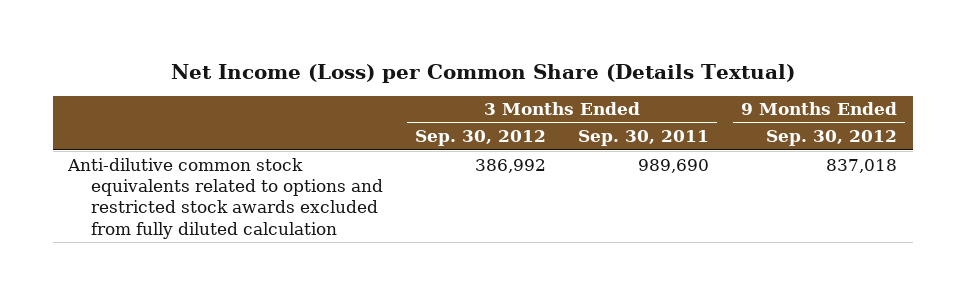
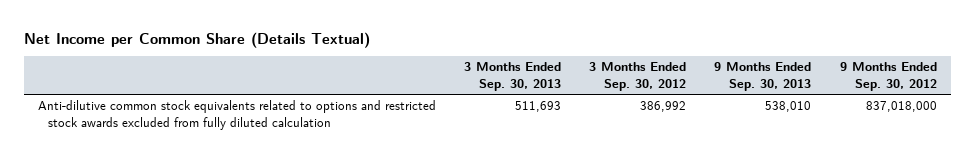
[170,63,795,83] Net Income (Loss) per Common Share (Details Textual) -> [23,31,370,48] Net Income per Common Share (Details Textual)
[577,130,709,147] Sep. 30, 2011 -> none
none -> [464,62,562,91] 3 Months Ended Sep. 30, 2013
none -> [714,62,812,91] 9 Months Ended Sep. 30, 2013
[825,158,897,173] 837,018 -> [865,101,937,113] 837,018,000

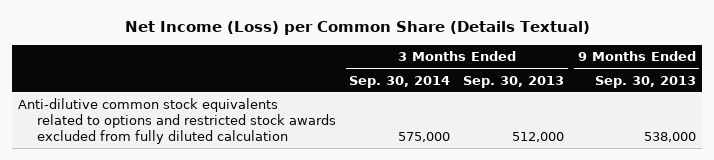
[23,31,370,48] Net Income per Common Share (Details Textual) -> [124,21,590,36] Net Income (Loss) per Common Share (Details Textual)
[589,62,687,91] 3 Months Ended Sep. 30, 2012 -> none
[839,62,937,91] 9 Months Ended Sep. 30, 2012 -> none
none -> [349,75,451,88] Sep. 30, 2014
[515,101,562,113] 511,693 -> [512,132,565,143] 512,000
[765,101,812,113] 538,010 -> [643,132,696,143] 538,000

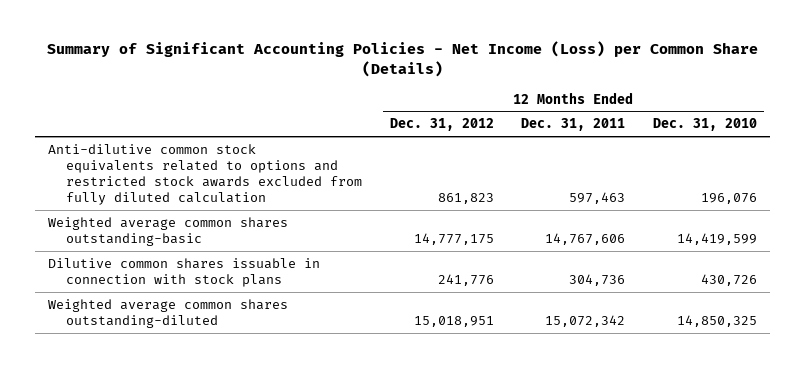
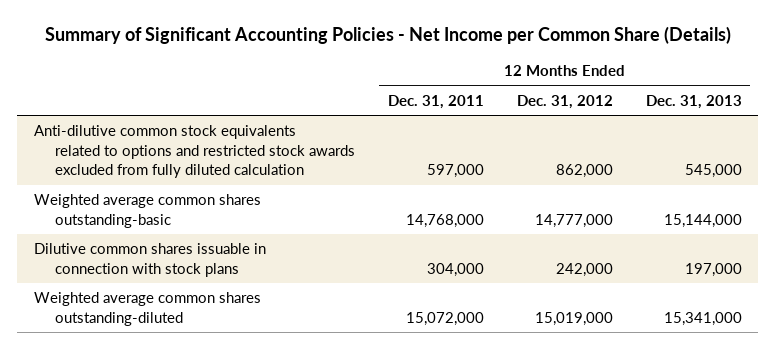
[46,41,758,78] Summary of Significant Accounting Policies - Net Income (Loss) per Common Share (Details) -> [44,25,731,44] Summary of Significant Accounting Policies - Net Income per Common Share (Details)
[652,118,757,132] Dec. 31, 2010 -> none
none -> [645,95,742,110] Dec. 31, 2013
[437,192,494,204] 861,823 -> [555,164,613,179] 862,000
[569,191,626,204] 597,463 -> [426,164,484,179] 597,000
[413,232,494,245] 14,777,175 -> [534,213,613,228] 14,777,000
[545,232,626,245] 14,767,606 -> [405,213,484,228] 14,768,000
[437,273,494,286] 241,776 -> [555,262,613,277] 242,000
[569,273,626,286] 304,736 -> [426,262,484,277] 304,000
[413,315,494,327] 15,018,951 -> [534,311,613,326] 15,019,000
[545,314,626,327] 15,072,342 -> [405,311,484,326] 15,072,000

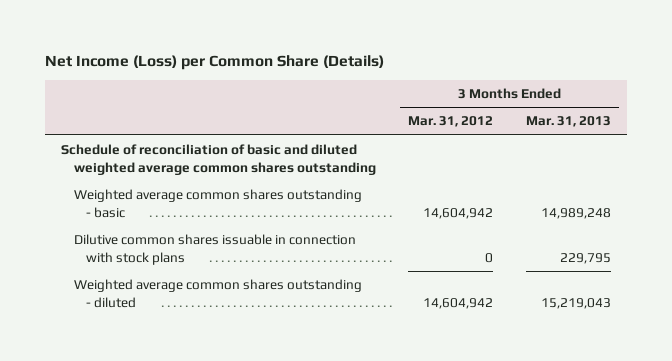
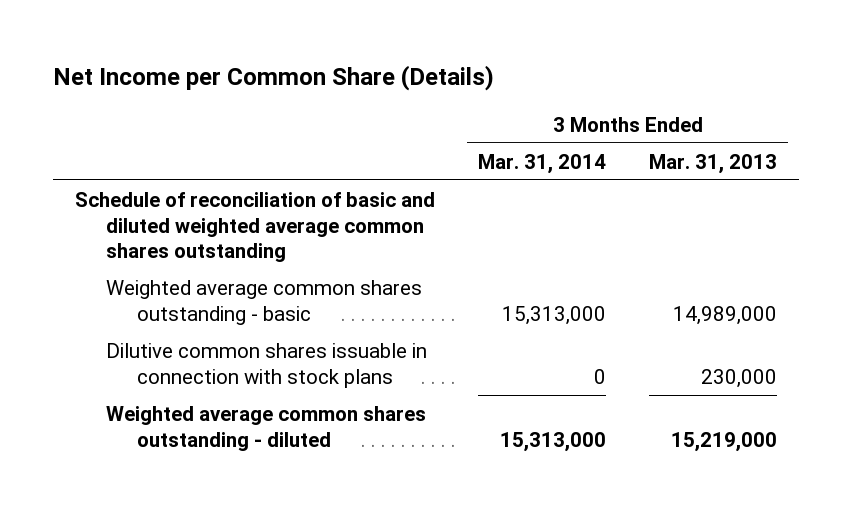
[44,55,384,71] Net Income (Loss) per Common Share (Details) -> [52,65,494,92] Net Income per Common Share (Details)
[408,116,494,128] Mar. 31, 2012 -> none
none -> [477,153,606,174] Mar. 31, 2014
[540,207,611,219] 14,989,248 -> [673,305,778,325] 14,989,000
[559,252,611,264] 229,795 -> [701,368,778,388] 230,000
[540,297,611,309] 15,219,043 -> [671,431,778,452] 15,219,000

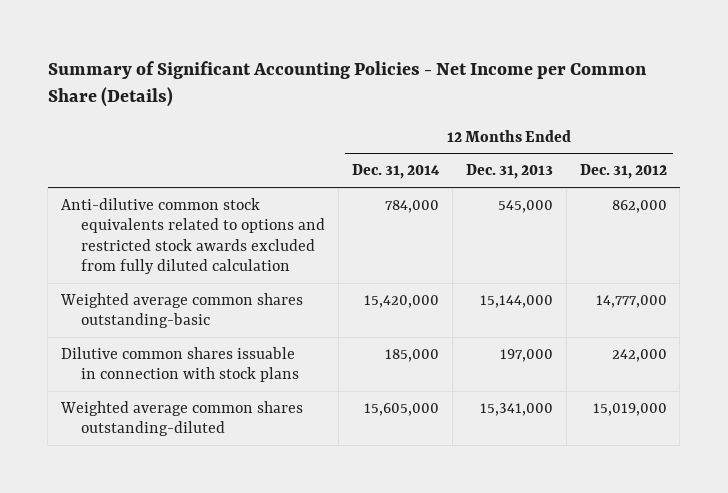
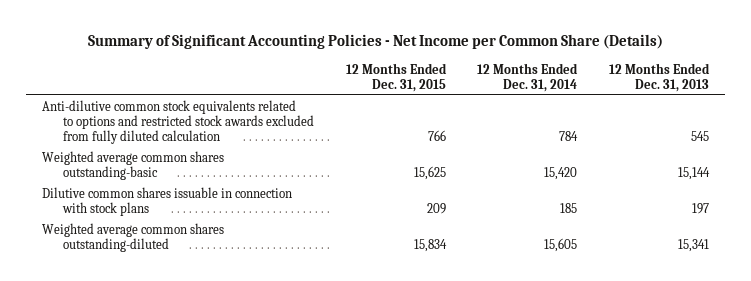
[579,164,667,180] Dec. 31, 2012 -> none
none -> [345,62,447,92] 12 Months Ended Dec. 31, 2015
[384,199,439,213] 784,000 -> [559,131,579,142] 784
[497,199,553,213] 545,000 -> [691,131,710,142] 545
[363,294,439,308] 15,420,000 -> [544,166,578,180] 15,420
[479,294,553,308] 15,144,000 -> [678,166,711,180] 15,144
[384,348,439,362] 185,000 -> [560,202,578,213] 185
[499,348,553,362] 197,000 -> [692,202,710,214] 197
[363,402,439,416] 15,605,000 -> [544,237,578,252] 15,605
[479,402,553,416] 15,341,000 -> [678,238,710,252] 15,341

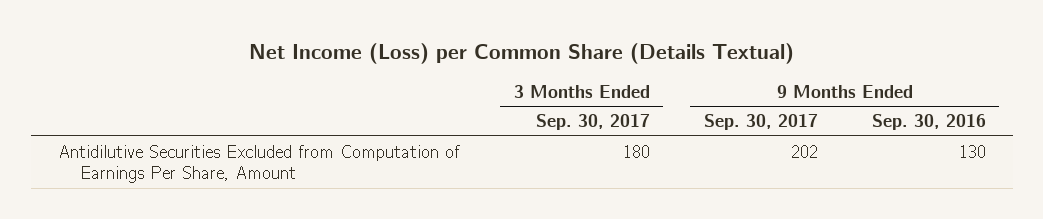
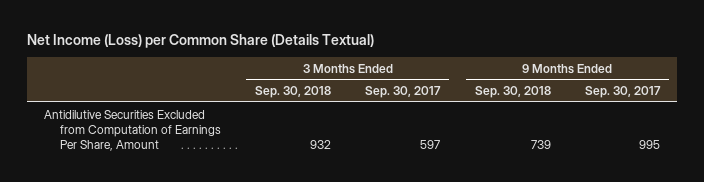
[871,114,986,131] Sep. 30, 2016 -> none
none -> [254,86,331,99] Sep. 30, 2018
none -> [474,86,551,99] Sep. 30, 2018
[622,145,650,159] 180 -> [420,139,441,149] 597
[790,145,818,159] 202 -> [639,139,661,149] 995

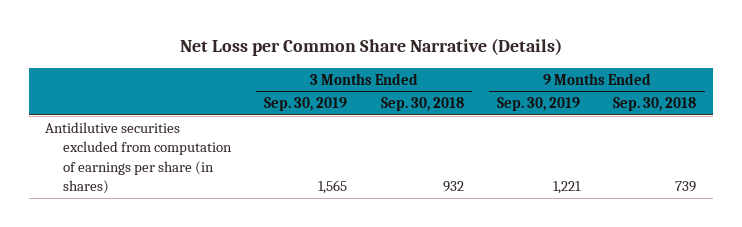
[26,34,374,49] Net Income (Loss) per Common Share (Details Textual) -> [179,38,562,57] Net Loss per Common Share Narrative (Details)
[365,86,442,99] Sep. 30, 2017 -> none
[585,86,662,99] Sep. 30, 2017 -> none
none -> [264,97,348,112] Sep. 30, 2019
none -> [496,97,580,112] Sep. 30, 2019
[43,109,221,151] Antidilutive Securities Excluded from Computation of Earnings Per Share, Amount -> [45,122,232,195] Antidilutive securities excluded from computation of earnings per share (in shares)

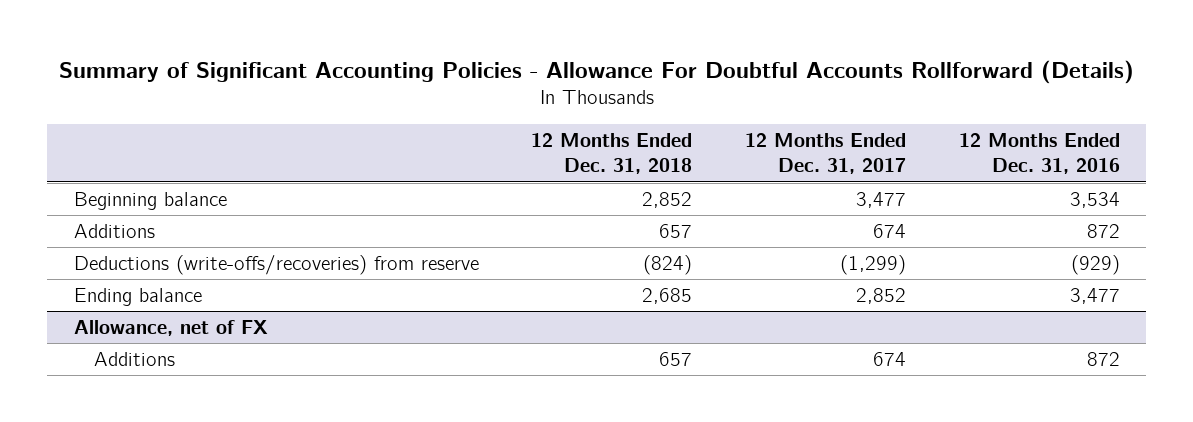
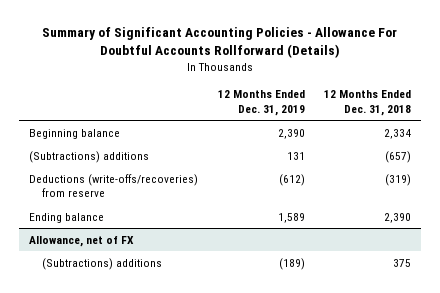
[745,132,907,175] 12 Months Ended Dec. 31, 2017 -> none
[958,132,1120,175] 12 Months Ended Dec. 31, 2016 -> none
none -> [217,90,305,116] 12 Months Ended Dec. 31, 2019
[642,191,693,208] 2,852 -> [384,128,412,139] 2,334
[73,223,155,238] Additions -> [28,150,149,163] (Subtractions) additions
[659,223,693,238] 657 -> [385,150,412,163] (657)
[643,254,693,275] (824) -> [385,173,412,186] (319)
[642,287,693,304] 2,685 -> [384,212,412,223] 2,390
[93,351,175,366] Additions -> [41,257,162,270] (Subtractions) additions
[659,351,693,366] 657 -> [393,258,412,267] 375

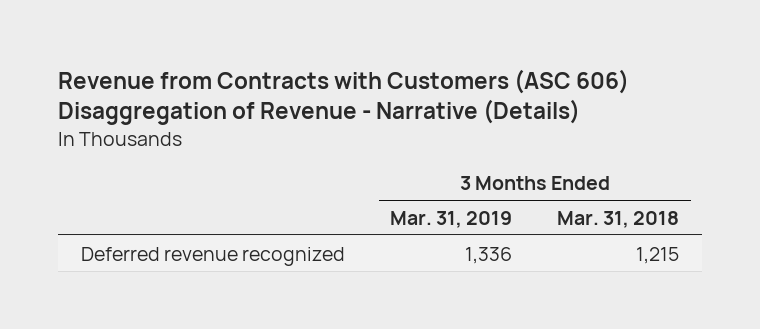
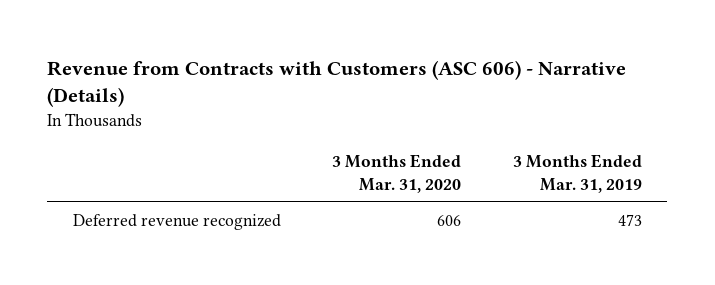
[58,68,630,126] Revenue from Contracts with Customers (ASC 606) Disaggregation of Revenue - Narrative (Details) -> [47,59,627,108] Revenue from Contracts with Customers (ASC 606) - Narrative (Details)
[557,210,680,228] Mar. 31, 2018 -> none
none -> [332,154,462,194] 3 Months Ended Mar. 31, 2020
[465,246,513,264] 1,336 -> [617,214,642,227] 473

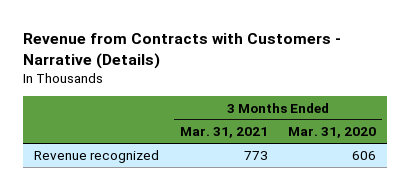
[47,59,627,108] Revenue from Contracts with Customers (ASC 606) - Narrative (Details) -> [23,33,342,69] Revenue from Contracts with Customers - Narrative (Details)
[512,154,642,194] 3 Months Ended Mar. 31, 2019 -> none
none -> [179,127,268,139] Mar. 31, 2021
[73,214,282,231] Deferred revenue recognized -> [33,150,159,164] Revenue recognized

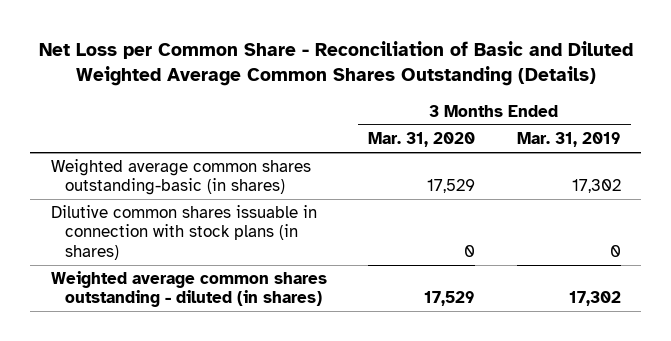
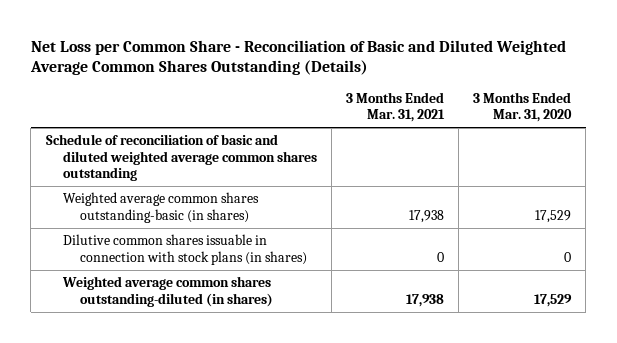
[516,132,621,148] Mar. 31, 2019 -> none
none -> [345,91,445,123] 3 Months Ended Mar. 31, 2021
none -> [45,134,317,182] Schedule of reconciliation of basic and diluted weighted average common shares outstanding
[50,271,327,308] Weighted average common shares outstanding - diluted (in shares) -> [61,276,273,307] Weighted average common shares outstanding-diluted (in shares)

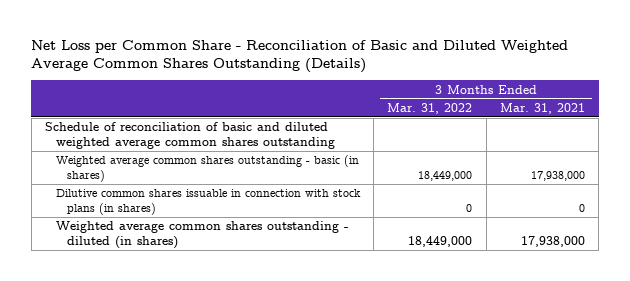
[473,91,573,123] 3 Months Ended Mar. 31, 2020 -> none
none -> [387,102,473,114] Mar. 31, 2022
[62,192,259,223] Weighted average common shares outstanding-basic (in shares) -> [55,155,359,183] Weighted average common shares outstanding - basic (in shares)
[408,209,444,223] 17,938 -> [530,171,585,182] 17,938,000
[61,276,273,307] Weighted average common shares outstanding-diluted (in shares) -> [55,221,349,250] Weighted average common shares outstanding - diluted (in shares)
[405,293,444,307] 17,938 -> [520,236,585,248] 17,938,000

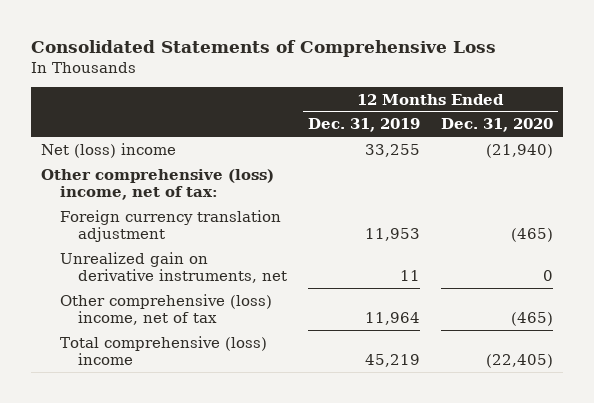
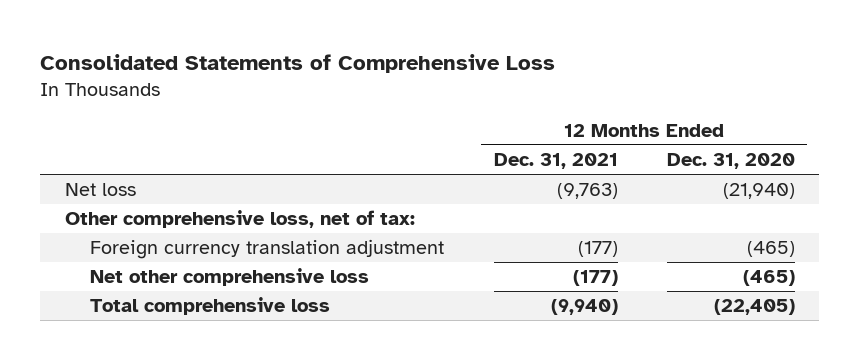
[307,118,420,133] Dec. 31, 2019 -> none
none -> [493,152,618,169] Dec. 31, 2021
[40,142,176,158] Net (loss) income -> [64,183,136,197] Net loss
[40,168,274,201] Other comprehensive (loss) income, net of tax: -> [64,210,415,229] Other comprehensive loss, net of tax:
[59,251,288,284] Unrealized gain on derivative instruments, net -> none
[59,293,272,326] Other comprehensive (loss) income, net of tax -> [90,268,370,287] Net other comprehensive loss
[59,335,267,366] Total comprehensive (loss) income -> [90,297,331,316] Total comprehensive loss

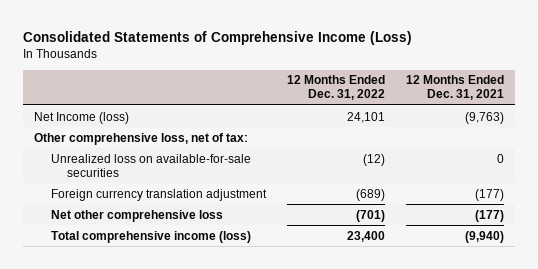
[39,53,555,73] Consolidated Statements of Comprehensive Loss -> [23,30,413,45] Consolidated Statements of Comprehensive Income (Loss)
[666,152,795,169] Dec. 31, 2020 -> none
none -> [286,75,385,101] 12 Months Ended Dec. 31, 2022
[64,183,136,197] Net loss -> [33,111,129,124] Net Income (loss)
none -> [50,153,251,177] Unrealized loss on available-for-sale securities
[90,297,331,316] Total comprehensive loss -> [50,230,251,243] Total comprehensive income (loss)

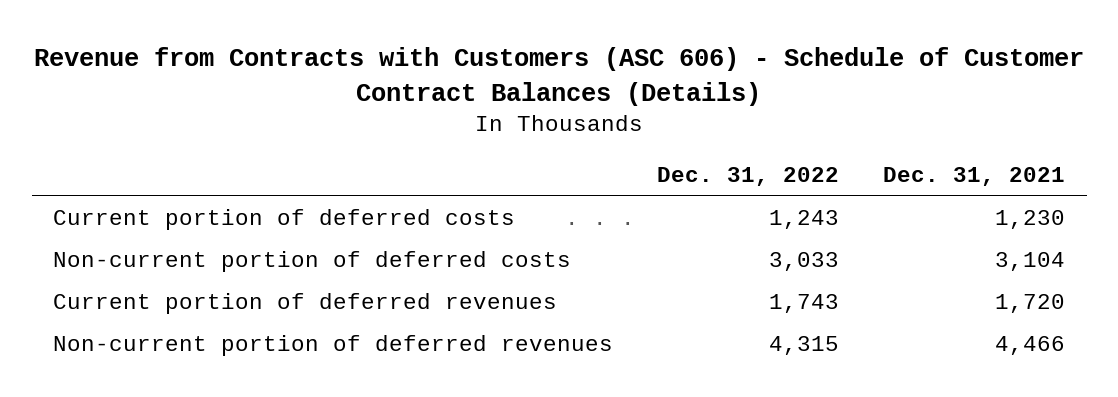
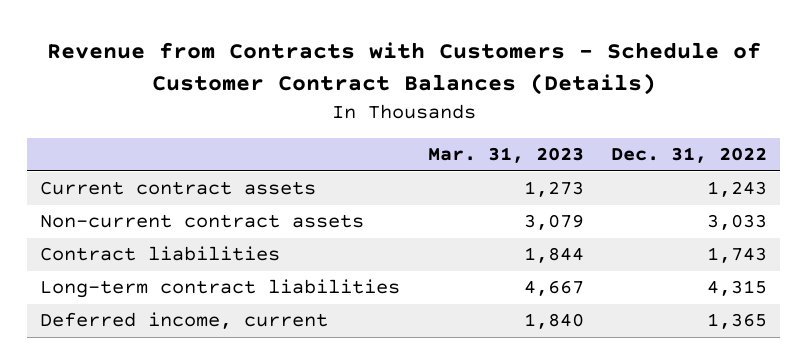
[34,47,1085,107] Revenue from Contracts with Customers (ASC 606) - Schedule of Customer Contract Balances (Details) -> [46,42,761,96] Revenue from Contracts with Customers - Schedule of Customer Contract Balances (Details)
[882,167,1065,187] Dec. 31, 2021 -> none
none -> [427,147,584,164] Mar. 31, 2023
[53,209,516,231] Current portion of deferred costs -> [40,181,317,196] Current contract assets
[53,251,572,273] Non-current portion of deferred costs -> [40,214,365,229] Non-current contract assets
[53,293,558,315] Current portion of deferred revenues -> [40,246,281,262] Contract liabilities
[53,335,614,357] Non-current portion of deferred revenues -> [40,279,401,299] Long-term contract liabilities
none -> [40,312,329,330] Deferred income, current

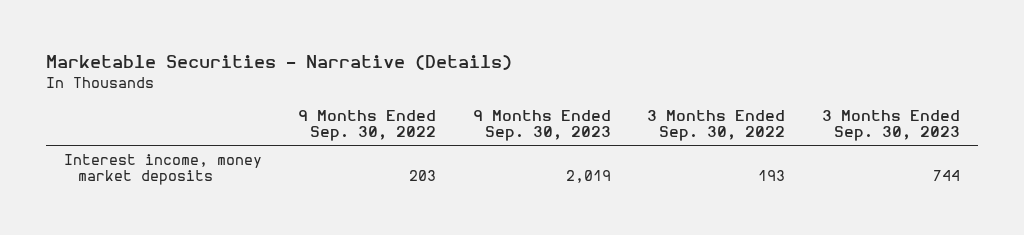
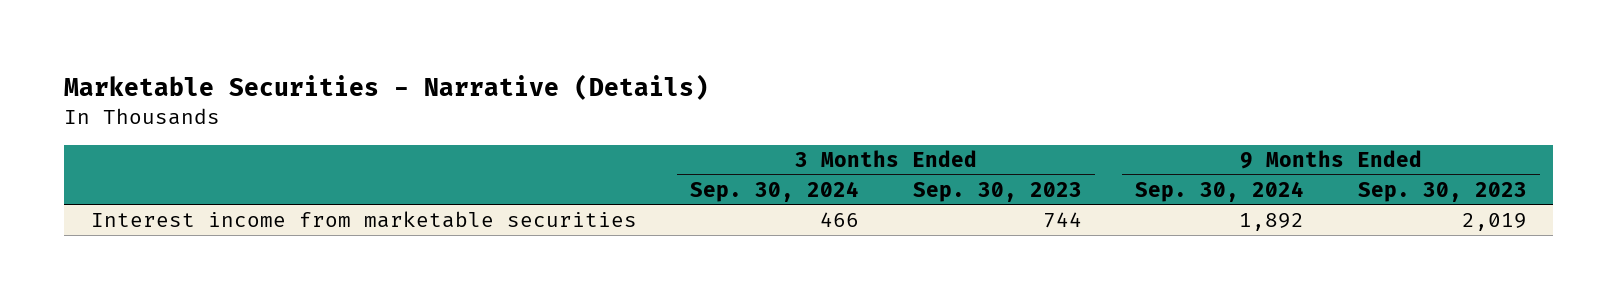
[298,109,437,142] 9 Months Ended Sep. 30, 2022 -> none
[647,109,786,142] 3 Months Ended Sep. 30, 2022 -> none
none -> [690,180,860,202] Sep. 30, 2024
none -> [1135,180,1305,202] Sep. 30, 2024
[64,153,263,186] Interest income, money market deposits -> [90,211,637,229] Interest income from marketable securities

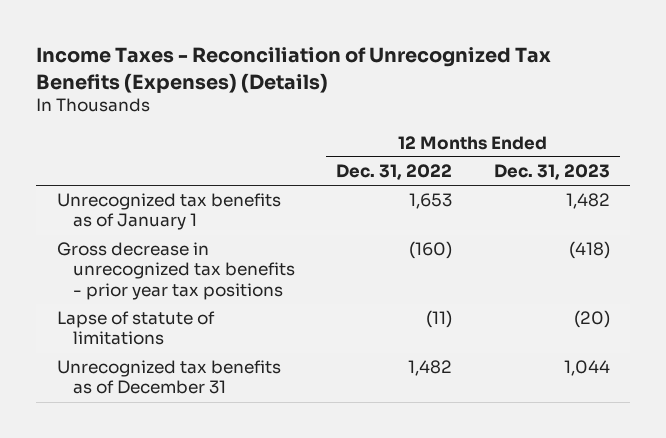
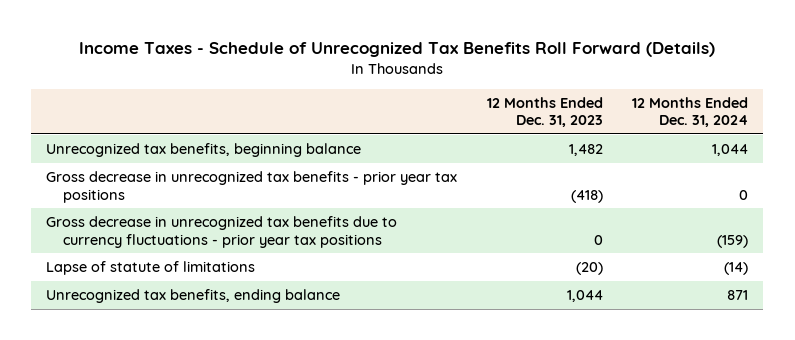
[36,47,552,93] Income Taxes - Reconciliation of Unrecognized Tax Benefits (Expenses) (Details) -> [79,42,716,58] Income Taxes - Schedule of Unrecognized Tax Benefits Roll Forward (Details)
[336,164,453,181] Dec. 31, 2022 -> none
none -> [632,96,749,128] 12 Months Ended Dec. 31, 2024
[56,193,281,231] Unrecognized tax benefits as of January 1 -> [46,142,362,157] Unrecognized tax benefits, beginning balance
none -> [46,215,398,248] Gross decrease in unrecognized tax benefits due to currency fluctuations - prior year tax positions
[56,360,281,395] Unrecognized tax benefits as of December 31 -> [46,288,341,303] Unrecognized tax benefits, ending balance

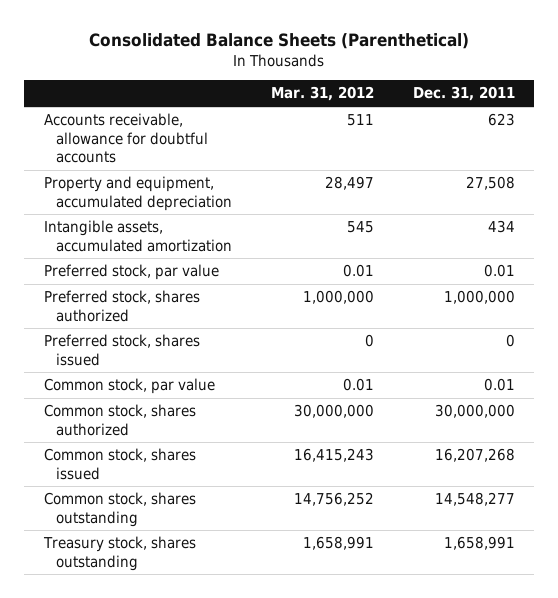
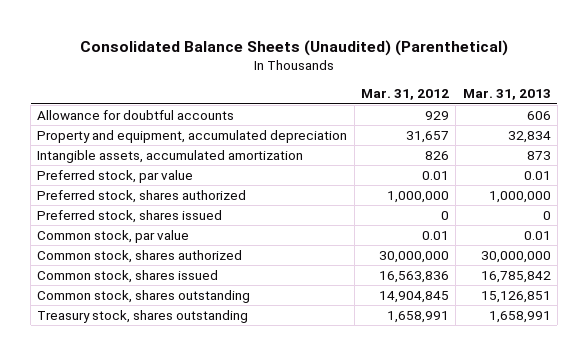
[89,33,470,50] Consolidated Balance Sheets (Parenthetical) -> [79,39,508,56] Consolidated Balance Sheets (Unaudited) (Parenthetical)
[412,86,515,102] Dec. 31, 2011 -> none
none -> [462,89,551,101] Mar. 31, 2013
[43,113,208,163] Accounts receivable, allowance for doubtful accounts -> [37,109,235,120] Allowance for doubtful accounts
[346,114,374,127] 511 -> [424,110,449,120] 929
[324,176,374,191] 28,497 -> [405,130,449,143] 31,657
[346,221,374,234] 545 -> [424,150,449,160] 826
[293,448,374,463] 16,415,243 -> [378,270,449,283] 16,563,836
[293,492,374,507] 14,756,252 -> [378,290,449,303] 14,904,845

